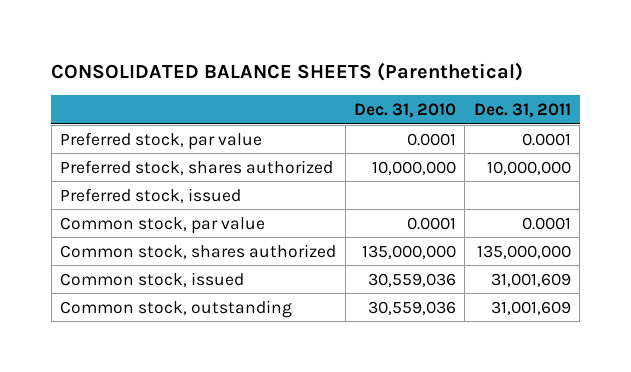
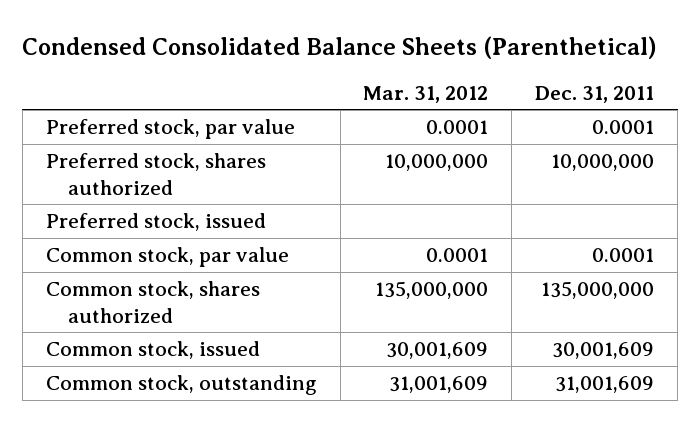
[51,62,524,82] CONSOLIDATED BALANCE SHEETS (Parenthetical) -> [22,35,658,59] Condensed Consolidated Balance Sheets (Parenthetical)
[354,102,457,118] Dec. 31, 2010 -> none
none -> [363,85,489,103] Mar. 31, 2012
[490,272,571,287] 31,001,609 -> [552,342,655,360] 30,001,609

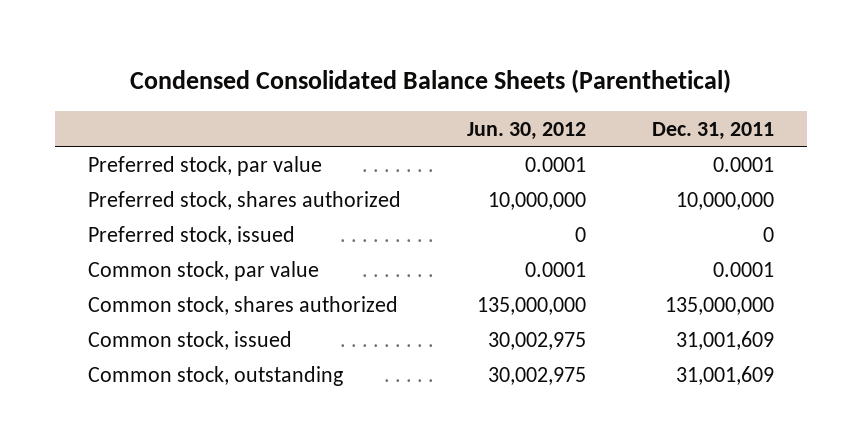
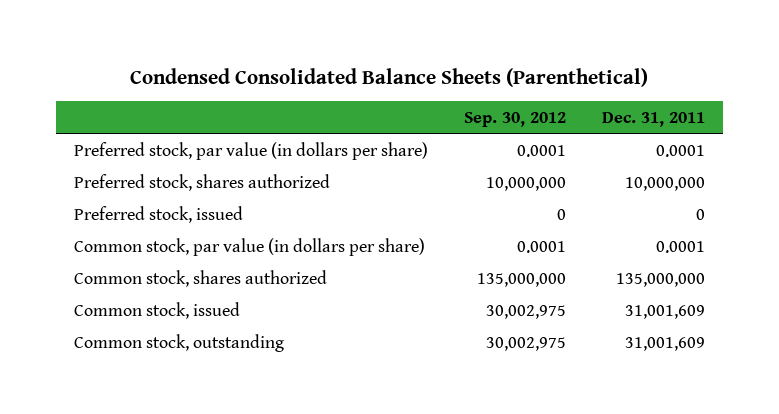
[467,122,587,141] Jun. 30, 2012 -> none
none -> [463,111,566,127] Sep. 30, 2012
[88,155,323,176] Preferred stock, par value -> [74,141,429,160] Preferred stock, par value (in dollars per share)
[88,260,320,281] Common stock, par value -> [74,237,426,256] Common stock, par value (in dollars per share)

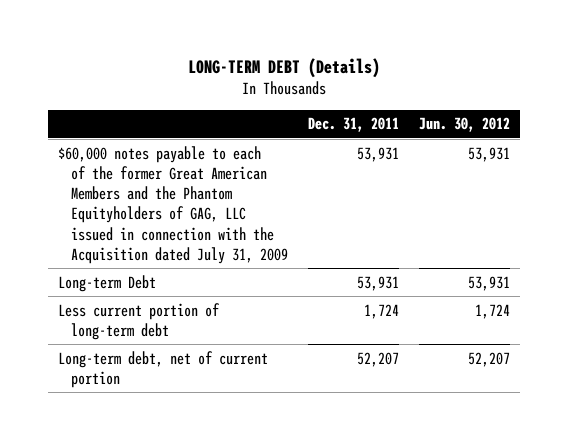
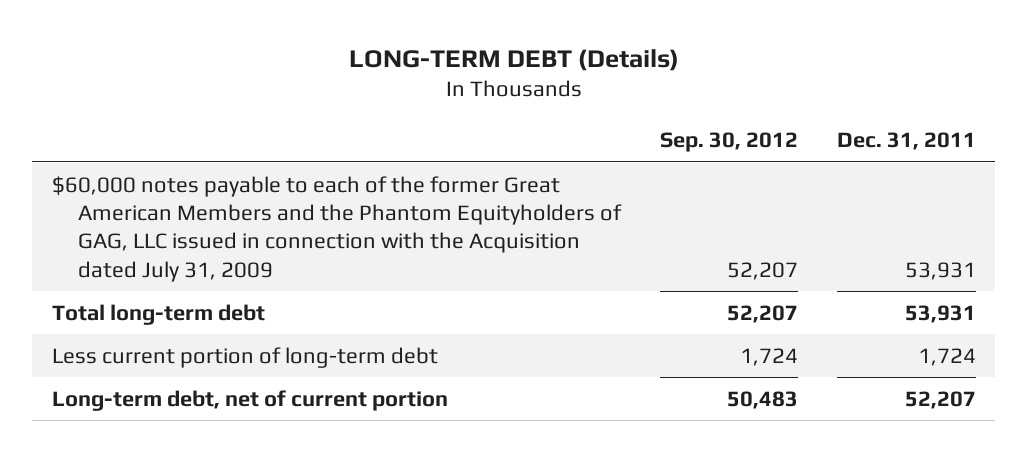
[419,117,511,133] Jun. 30, 2012 -> none
none -> [659,132,798,153] Sep. 30, 2012
[58,274,157,292] Long-term Debt -> [51,303,265,325] Total long-term debt

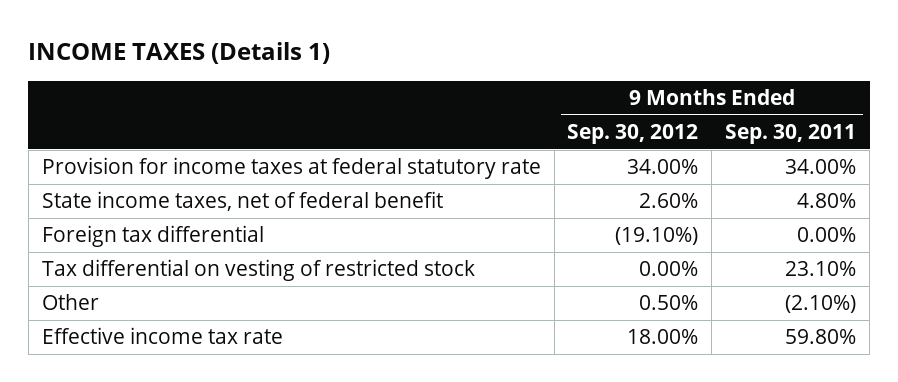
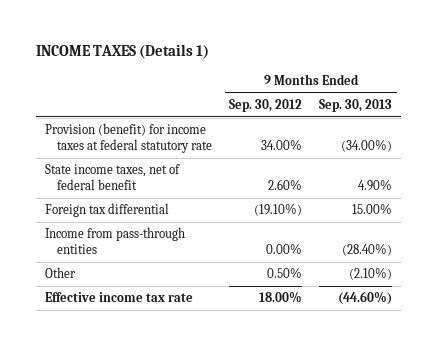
[725,124,857,145] Sep. 30, 2011 -> none
none -> [319,99,393,113] Sep. 30, 2013
[41,157,541,180] Provision for income taxes at federal statutory rate -> [44,123,212,154] Provision (benefit) for income taxes at federal statutory rate
[41,259,475,282] Tax differential on vesting of restricted stock -> none
none -> [44,227,185,255] Income from pass-through entities

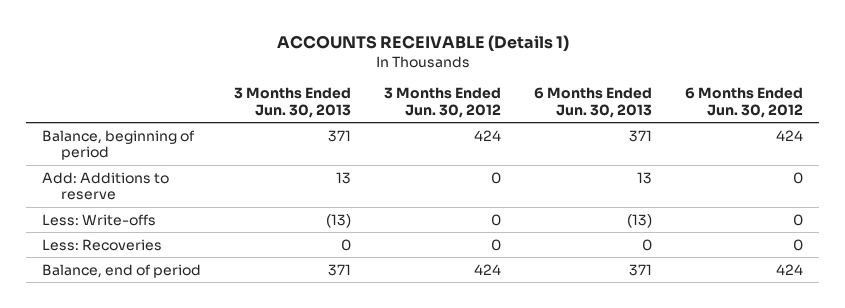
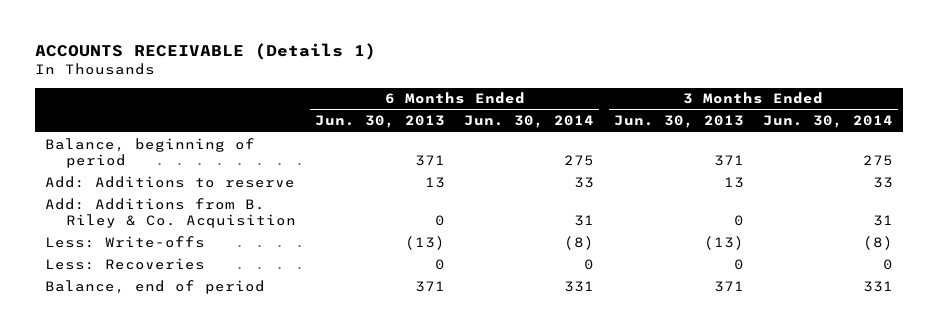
[384,87,502,118] 3 Months Ended Jun. 30, 2012 -> none
[684,87,803,118] 6 Months Ended Jun. 30, 2012 -> none
none -> [464,115,595,129] Jun. 30, 2014
none -> [763,115,894,129] Jun. 30, 2014
none -> [44,197,296,229] Add: Additions from B. Riley & Co. Acquisition

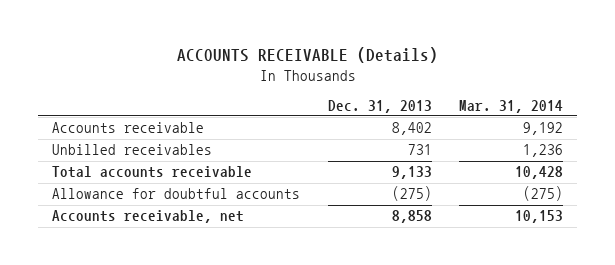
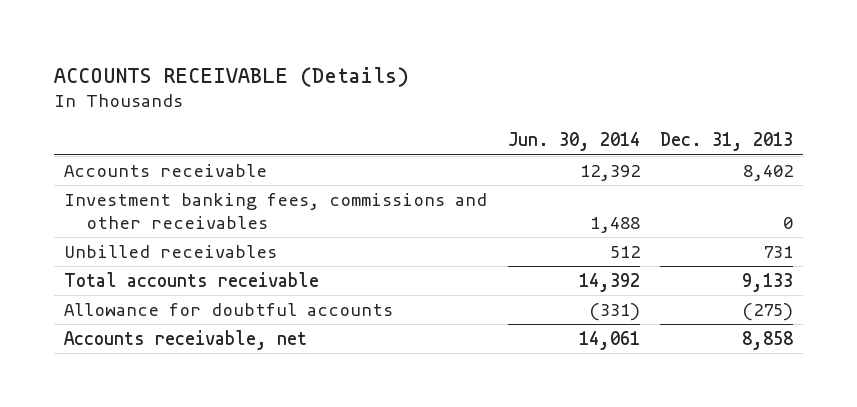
[459,99,564,113] Mar. 31, 2014 -> none
none -> [507,132,640,152] Jun. 30, 2014
none -> [64,192,488,230] Investment banking fees, commissions and other receivables

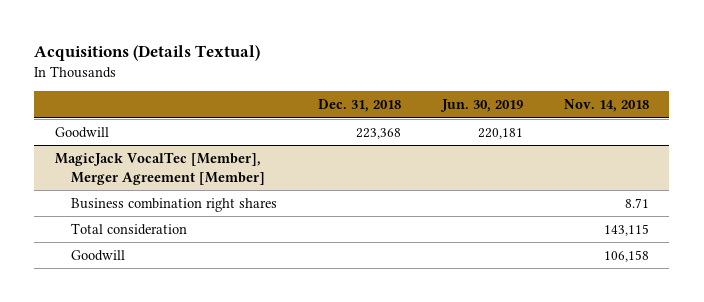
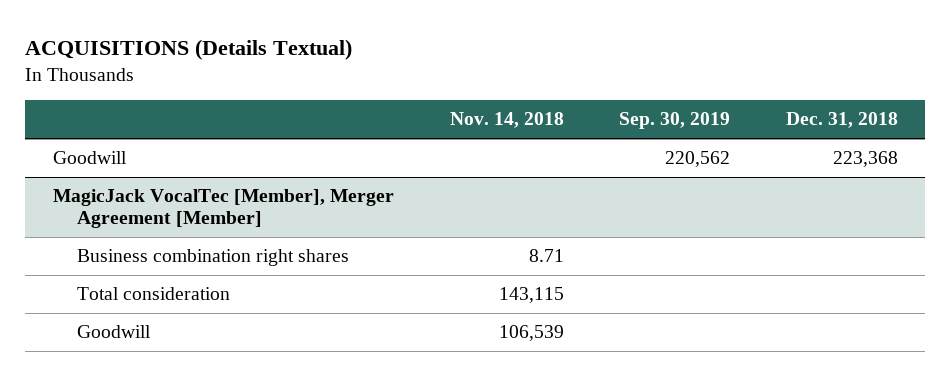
[34,45,261,62] Acquisitions (Details Textual) -> [25,39,353,61] ACQUISITIONS (Details Textual)
[440,99,524,113] Jun. 30, 2019 -> none
none -> [619,112,731,130] Sep. 30, 2019
[603,249,649,262] 106,158 -> [498,325,564,342] 106,539

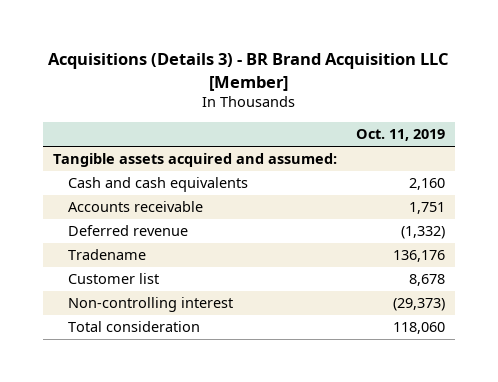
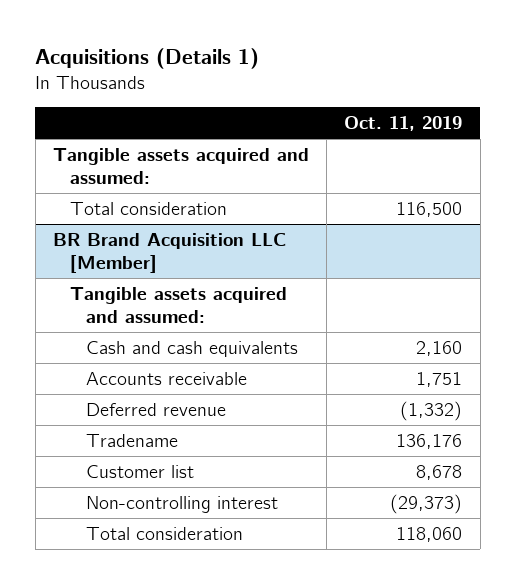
[48,53,450,91] Acquisitions (Details 3) - BR Brand Acquisition LLC [Member] -> [35,47,260,69] Acquisitions (Details 1)
none -> [69,201,227,215] Total consideration
none -> [53,232,287,274] BR Brand Acquisition LLC [Member]
none -> [69,286,287,324] Tangible assets acquired and assumed:

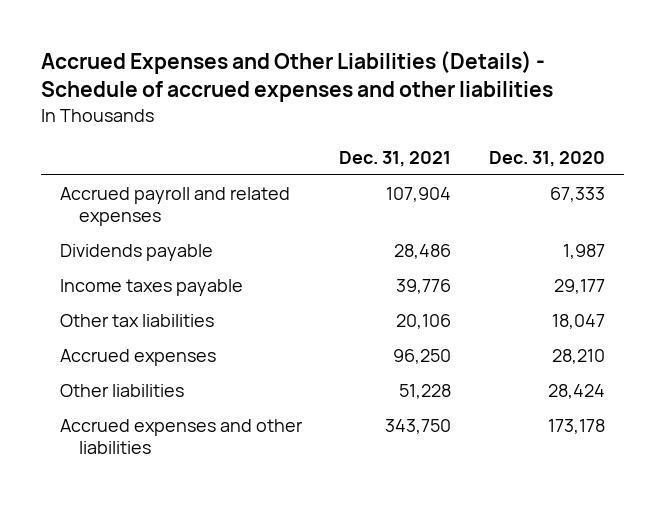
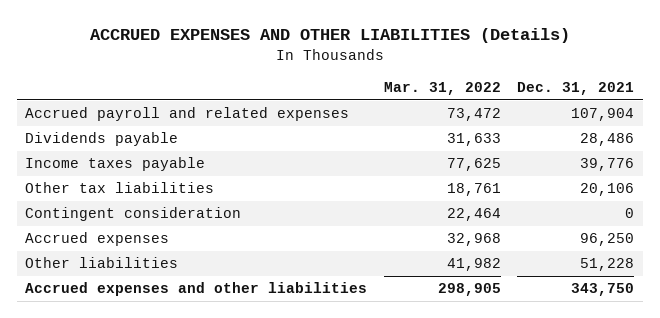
[41,51,554,103] Accrued Expenses and Other Liabilities (Details) - Schedule of accrued expenses and other liabilities -> [89,27,570,43] ACCRUED EXPENSES AND OTHER LIABILITIES (Details)
[488,150,605,167] Dec. 31, 2020 -> none
none -> [383,82,501,96] Mar. 31, 2022
none -> [25,207,242,222] Contingent consideration

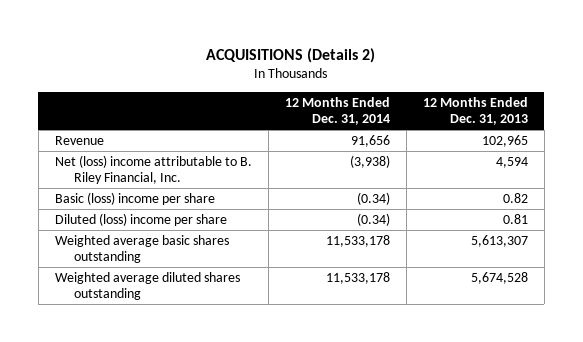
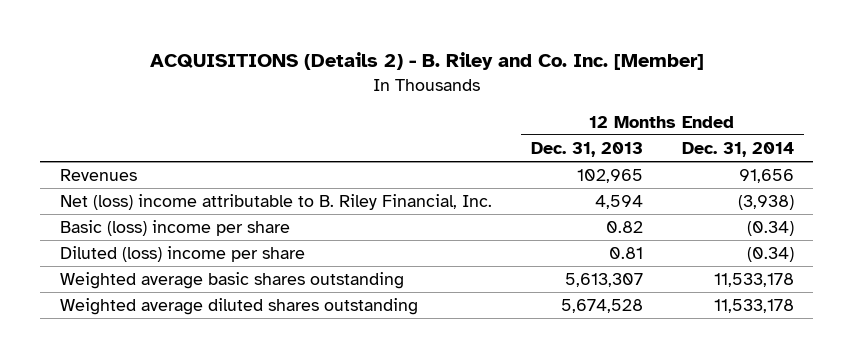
[206,47,376,63] ACQUISITIONS (Details 2) -> [149,52,704,71] ACQUISITIONS (Details 2) - B. Riley and Co. Inc. [Member]
[54,136,104,146] Revenue -> [59,169,137,182] Revenues

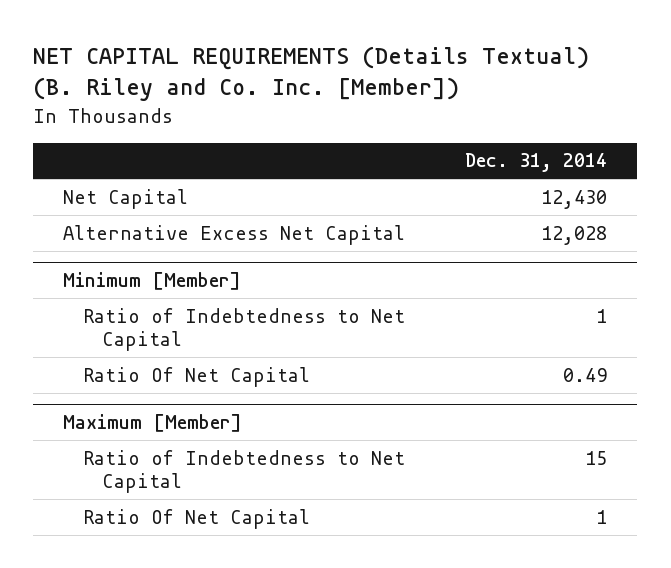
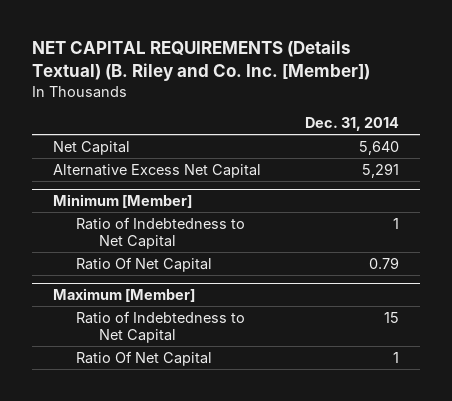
[541,189,608,209] 12,430 -> [358,140,399,155] 5,640
[541,225,608,245] 12,028 -> [361,162,399,178] 5,291
[563,367,608,382] 0.49 -> [368,256,399,269] 0.79

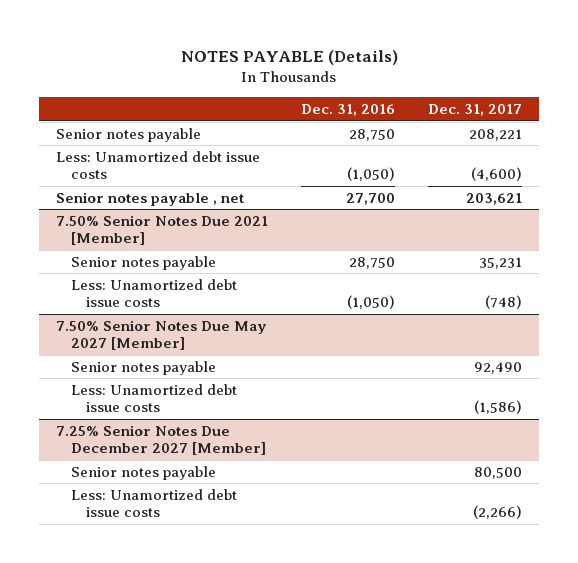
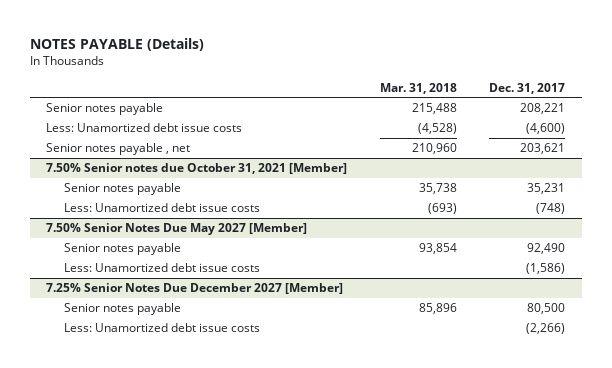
[301,104,396,117] Dec. 31, 2016 -> none
none -> [379,82,457,94] Mar. 31, 2018
[55,214,268,246] 7.50% Senior Notes Due 2021 [Member] -> [46,163,348,175] 7.50% Senior notes due October 31, 2021 [Member]

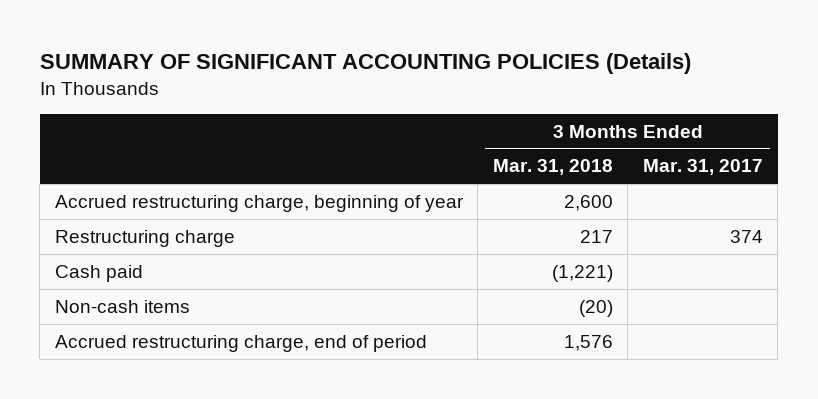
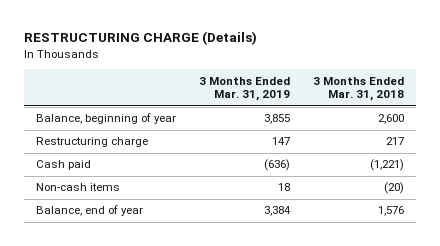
[39,53,691,75] SUMMARY OF SIGNIFICANT ACCOUNTING POLICIES (Details) -> [24,31,258,46] RESTRUCTURING CHARGE (Details)
[642,159,763,176] Mar. 31, 2017 -> none
none -> [199,76,291,102] 3 Months Ended Mar. 31, 2019
[54,194,464,212] Accrued restructuring charge, beginning of year -> [36,113,177,125] Balance, beginning of year
[54,334,427,352] Accrued restructuring charge, end of period -> [36,205,144,217] Balance, end of year

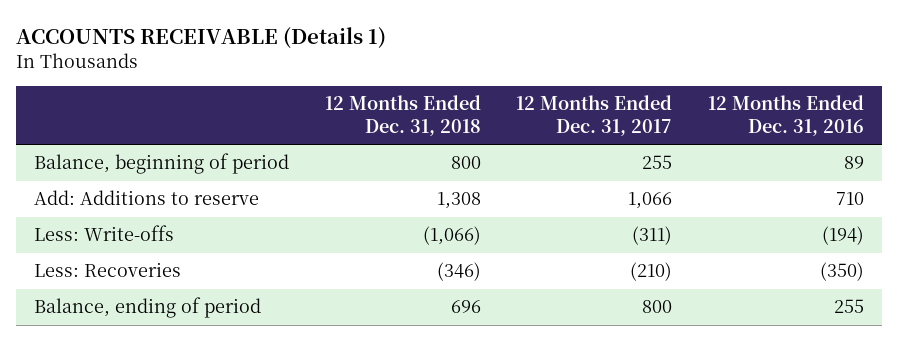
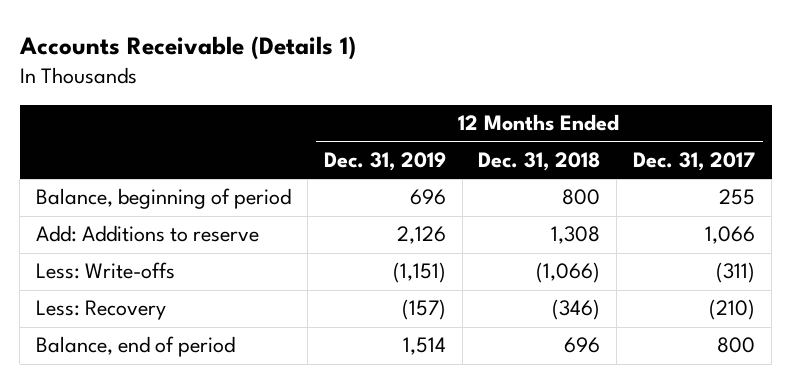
[16,26,387,49] ACCOUNTS RECEIVABLE (Details 1) -> [18,35,356,60] Accounts Receivable (Details 1)
[708,95,865,136] 12 Months Ended Dec. 31, 2016 -> none
none -> [323,151,446,171] Dec. 31, 2019
[33,262,181,278] Less: Recoveries -> [35,300,166,321] Less: Recovery
[33,297,261,319] Balance, ending of period -> [35,336,235,358] Balance, end of period

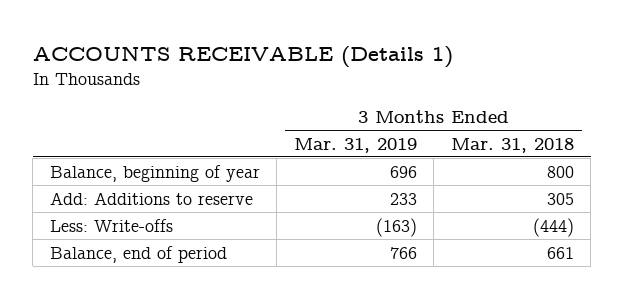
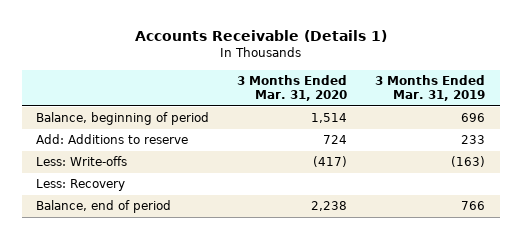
[32,45,453,68] ACCOUNTS RECEIVABLE (Details 1) -> [134,29,387,42] Accounts Receivable (Details 1)
[450,137,574,153] Mar. 31, 2018 -> none
none -> [237,74,348,102] 3 Months Ended Mar. 31, 2020
[49,164,260,182] Balance, beginning of year -> [36,112,210,126] Balance, beginning of period
none -> [36,179,126,192] Less: Recovery

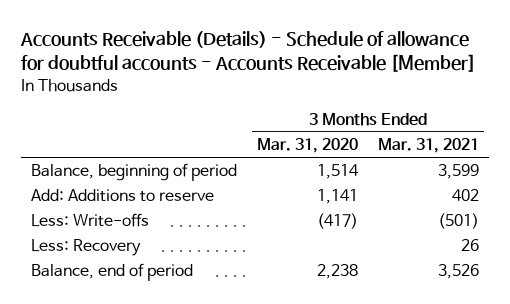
[134,29,387,42] Accounts Receivable (Details 1) -> [19,30,476,73] Accounts Receivable (Details) - Schedule of allowance for doubtful accounts - Accounts Receivable [Member]
[375,74,486,102] 3 Months Ended Mar. 31, 2019 -> none
none -> [378,138,480,154] Mar. 31, 2021
[323,135,348,145] 724 -> [316,189,358,205] 1,141

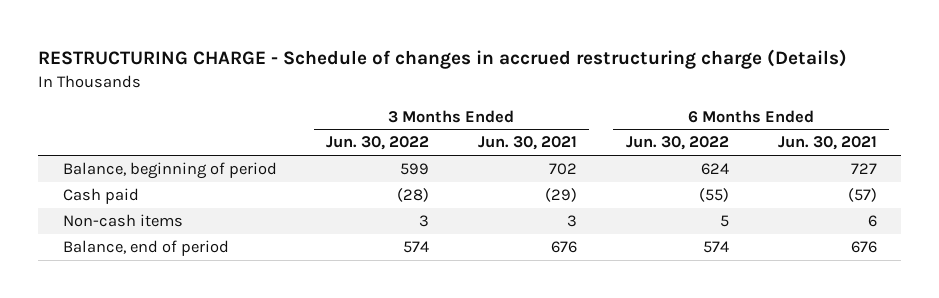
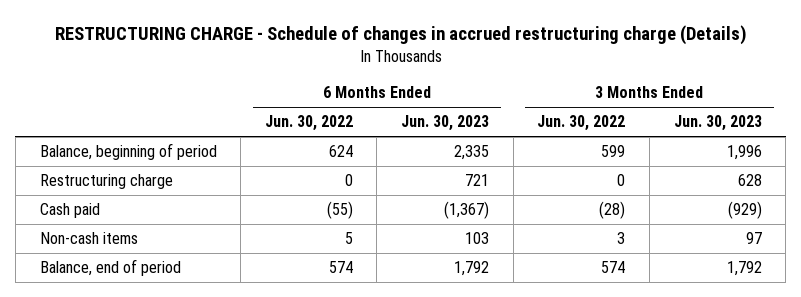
[477,136,577,151] Jun. 30, 2021 -> none
[777,136,877,151] Jun. 30, 2021 -> none
none -> [401,115,490,132] Jun. 30, 2023
none -> [673,115,762,132] Jun. 30, 2023
none -> [39,174,173,190] Restructuring charge

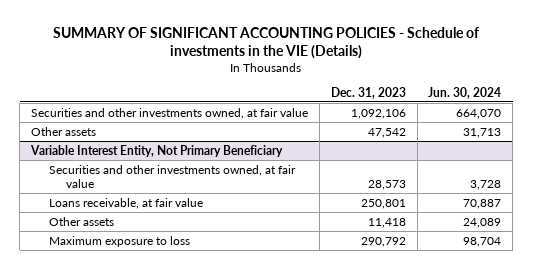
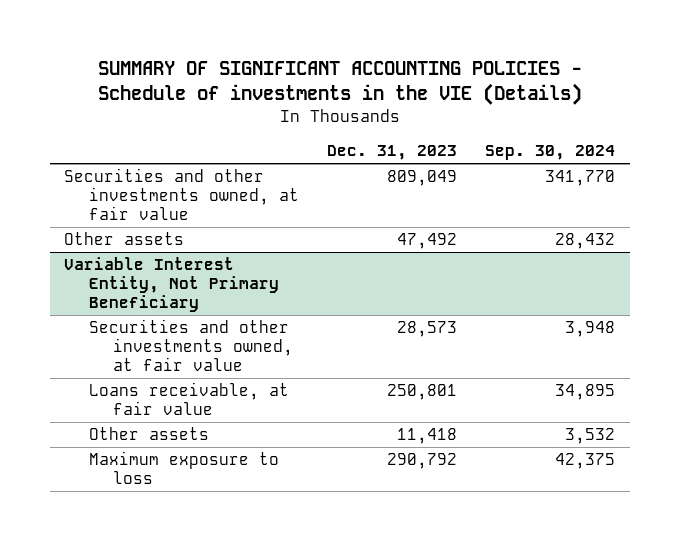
[428,86,502,99] Jun. 30, 2024 -> none
none -> [485,145,616,161] Sep. 30, 2024
[350,108,406,119] 1,092,106 -> [387,170,458,187] 809,049
[367,127,406,138] 47,542 -> [397,233,458,250] 47,492

